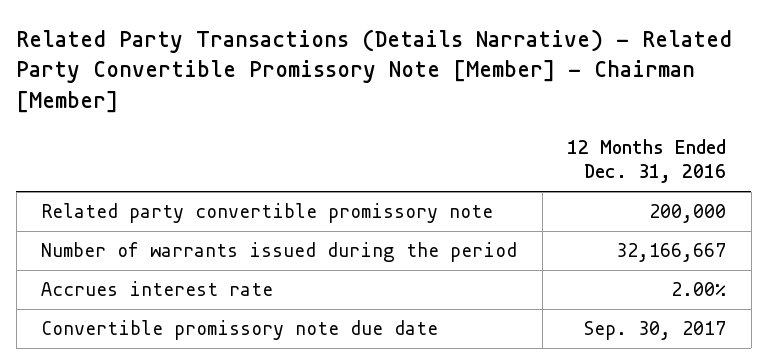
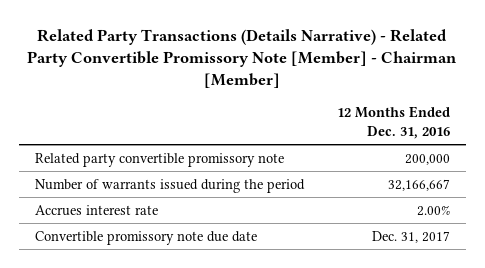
[583,321,727,341] Sep. 30, 2017 -> [371,230,450,243] Dec. 31, 2017

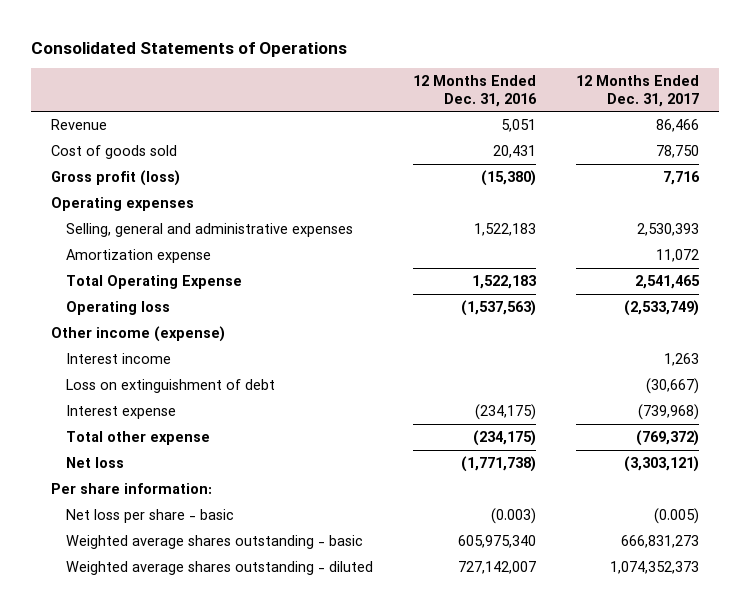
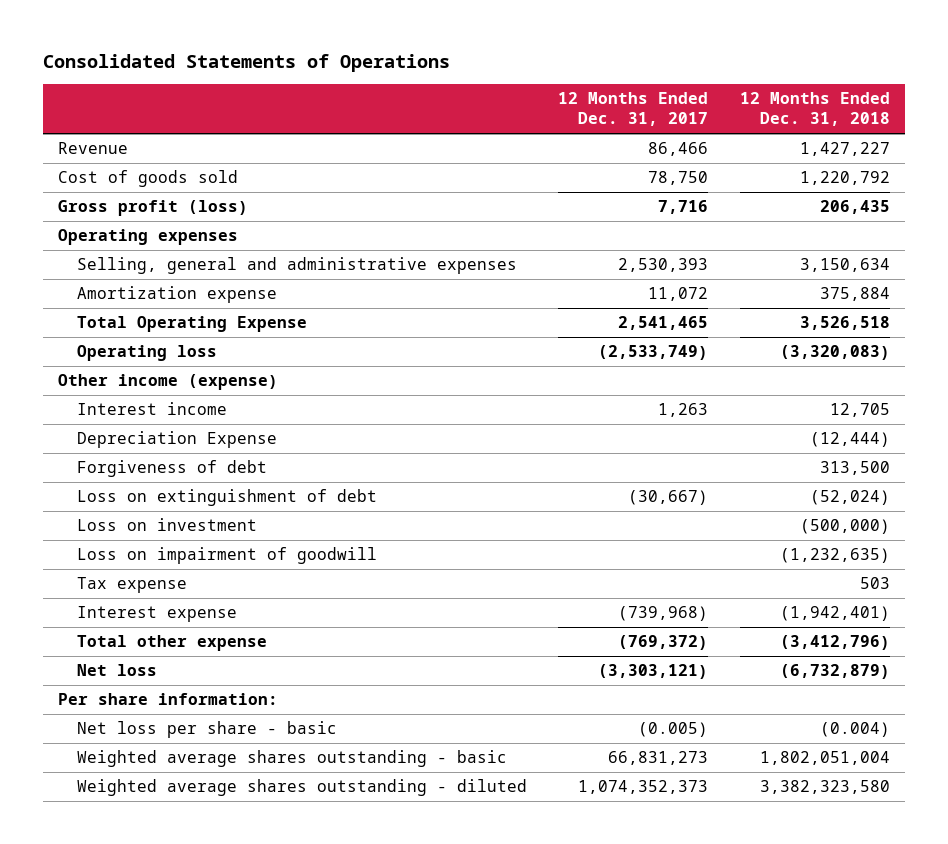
[412,75,537,107] 12 Months Ended Dec. 31, 2016 -> none
none -> [739,92,890,127] 12 Months Ended Dec. 31, 2018
none -> [77,431,278,449] Depreciation Expense
none -> [77,460,268,478] Forgiveness of debt
none -> [77,518,258,532] Loss on investment
none -> [77,547,378,565] Loss on impairment of goodwill
none -> [77,577,188,594] Tax expense
[620,535,699,549] 666,831,273 -> [608,751,709,766] 66,831,273

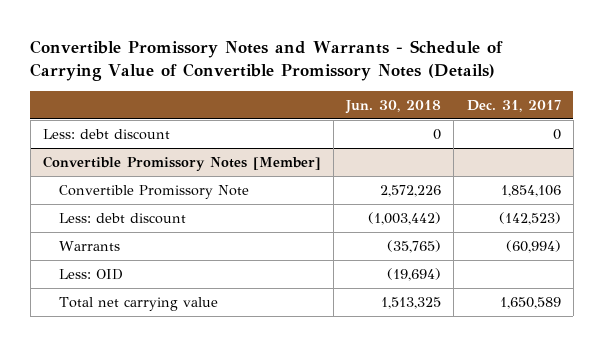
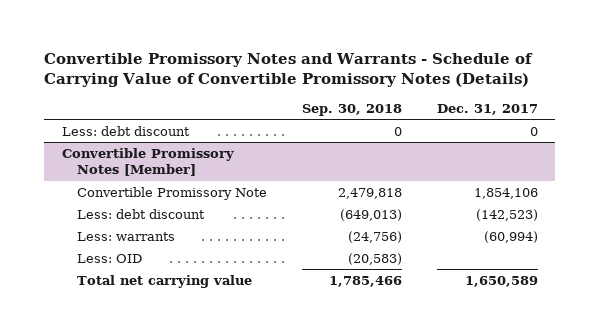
[345,99,442,114] Jun. 30, 2018 -> none
none -> [301,103,402,116] Sep. 30, 2018
[59,241,121,252] Warrants -> [77,231,176,241] Less: warrants

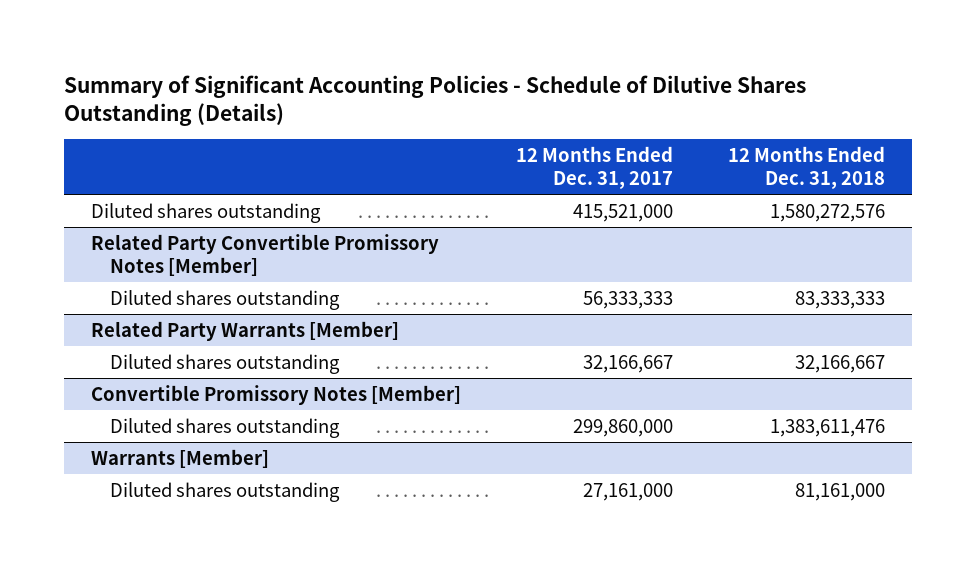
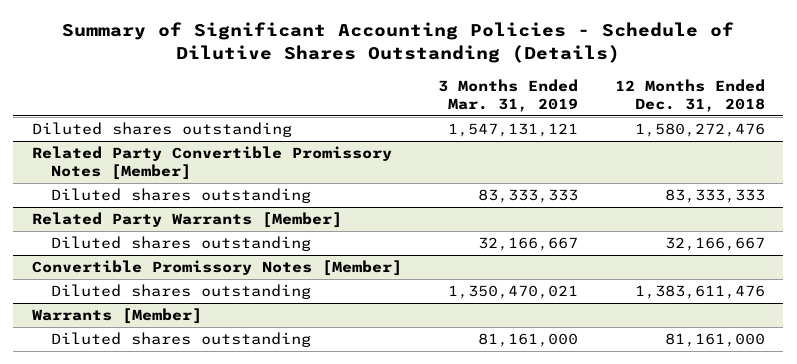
[516,146,674,190] 12 Months Ended Dec. 31, 2017 -> none
none -> [438,78,579,113] 3 Months Ended Mar. 31, 2019
[769,203,885,222] 1,580,272,576 -> [634,123,765,138] 1,580,272,476

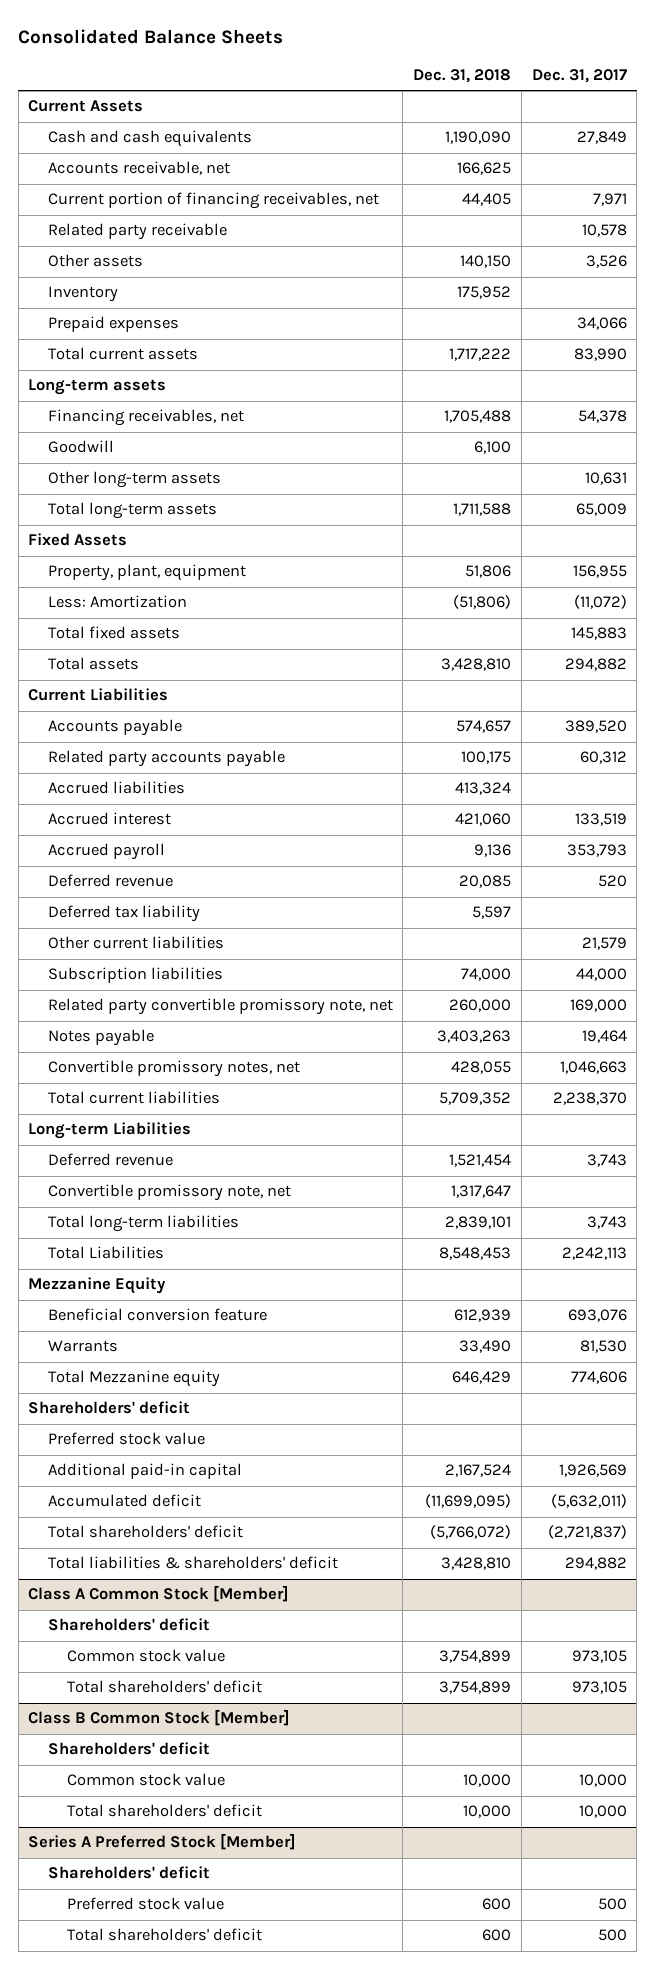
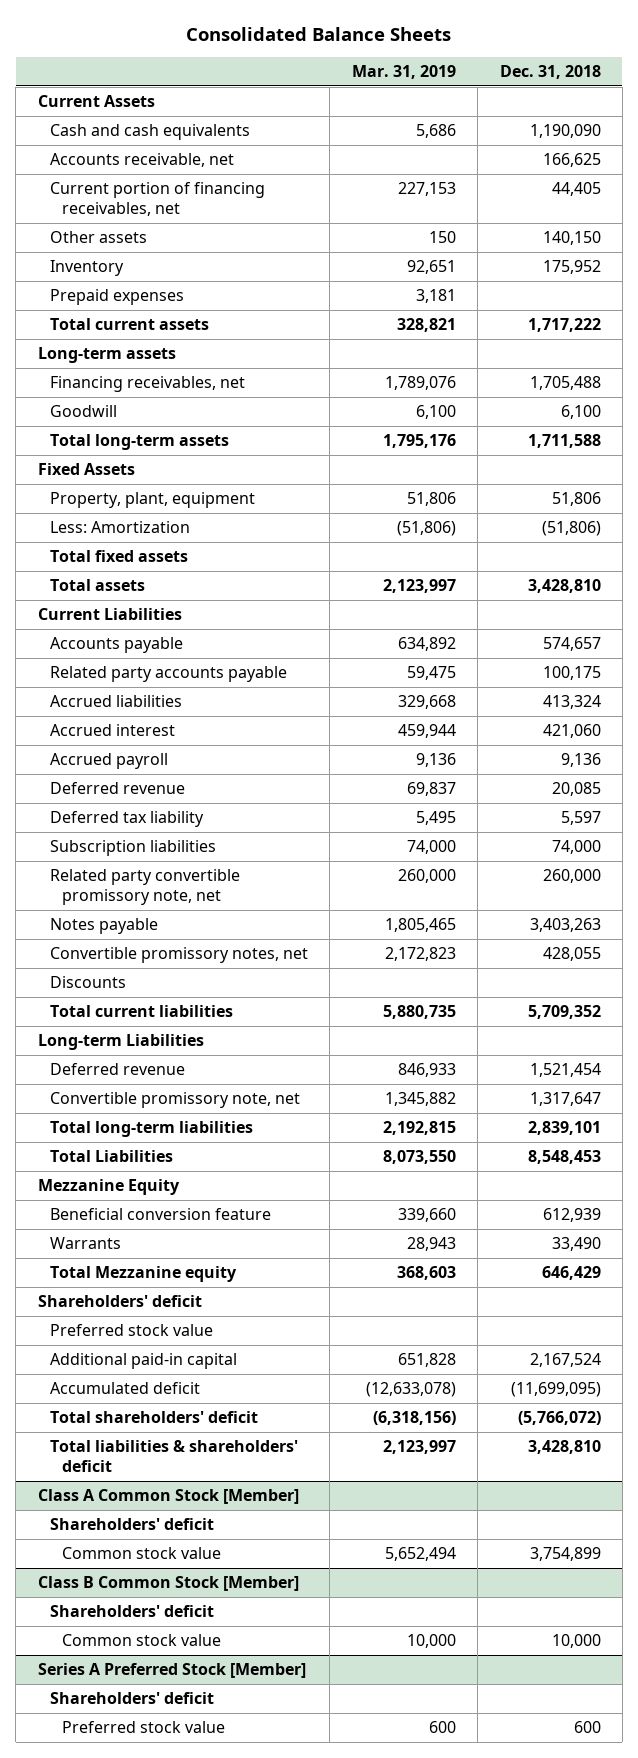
[531,69,627,84] Dec. 31, 2017 -> none
none -> [351,65,456,80] Mar. 31, 2019
[47,223,227,241] Related party receivable -> none
[47,471,221,489] Other long-term assets -> none
[47,936,224,950] Other current liabilities -> none
none -> [50,976,127,989] Discounts
[66,1680,262,1694] Total shareholders' deficit -> none
[66,1804,262,1818] Total shareholders' deficit -> none
[66,1928,262,1942] Total shareholders' deficit -> none

